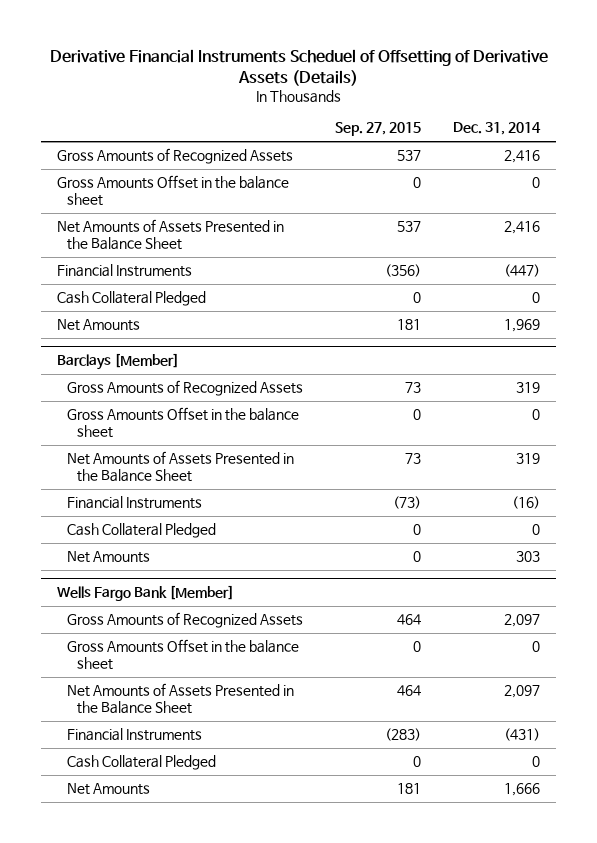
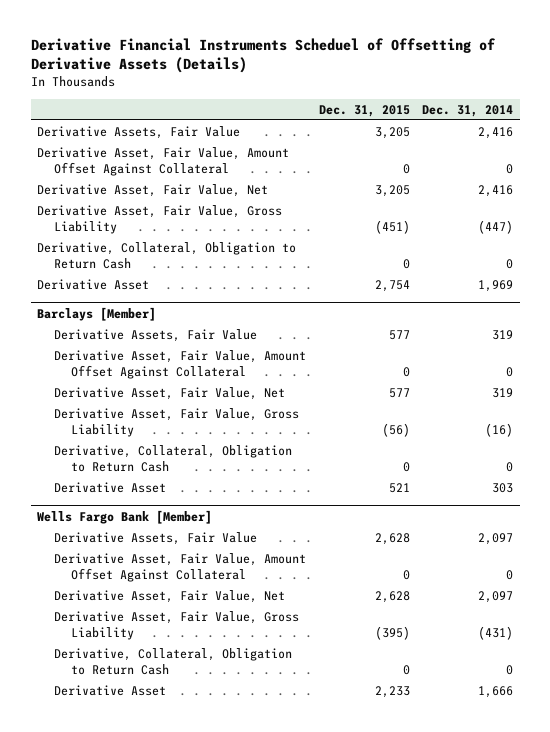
[334,122,421,137] Sep. 27, 2015 -> none
none -> [318,104,410,117] Dec. 31, 2015
[57,148,294,165] Gross Amounts of Recognized Assets -> [36,125,240,139] Derivative Assets, Fair Value
[57,175,290,207] Gross Amounts Offset in the balance sheet -> [36,146,289,176] Derivative Asset, Fair Value, Amount Offset Against Collateral
[57,219,285,251] Net Amounts of Assets Presented in the Balance Sheet -> [36,183,268,197] Derivative Asset, Fair Value, Net
[57,264,193,278] Financial Instruments -> [36,204,282,234] Derivative Asset, Fair Value, Gross Liability
[57,291,207,307] Cash Collateral Pledged -> [36,241,296,269] Derivative, Collateral, Obligation to Return Cash
[57,319,141,332] Net Amounts -> [36,278,149,290] Derivative Asset
[66,380,303,397] Gross Amounts of Recognized Assets -> [53,328,257,342] Derivative Assets, Fair Value
[66,407,299,439] Gross Amounts Offset in the balance sheet -> [53,349,306,379] Derivative Asset, Fair Value, Amount Offset Against Collateral
[66,451,294,483] Net Amounts of Assets Presented in the Balance Sheet -> [53,386,285,400] Derivative Asset, Fair Value, Net
[66,496,202,510] Financial Instruments -> [53,407,299,437] Derivative Asset, Fair Value, Gross Liability
[66,523,216,539] Cash Collateral Pledged -> [53,444,292,472] Derivative, Collateral, Obligation to Return Cash
[66,551,150,564] Net Amounts -> [53,481,166,493] Derivative Asset
[66,612,303,629] Gross Amounts of Recognized Assets -> [53,531,257,545] Derivative Assets, Fair Value
[66,639,299,671] Gross Amounts Offset in the balance sheet -> [53,552,306,582] Derivative Asset, Fair Value, Amount Offset Against Collateral
[66,683,294,715] Net Amounts of Assets Presented in the Balance Sheet -> [53,589,285,603] Derivative Asset, Fair Value, Net
[66,728,202,742] Financial Instruments -> [53,610,299,640] Derivative Asset, Fair Value, Gross Liability
[66,755,216,771] Cash Collateral Pledged -> [53,647,292,675] Derivative, Collateral, Obligation to Return Cash
[66,783,150,796] Net Amounts -> [53,684,166,696] Derivative Asset

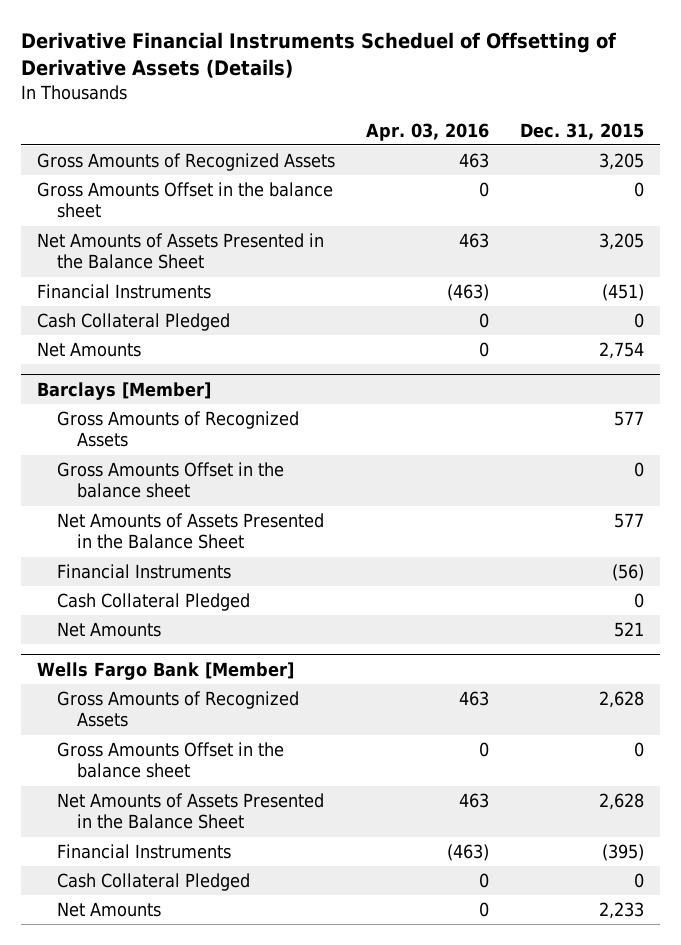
[422,104,514,117] Dec. 31, 2014 -> none
none -> [365,122,489,141] Apr. 03, 2016
[36,125,240,139] Derivative Assets, Fair Value -> [36,152,335,171] Gross Amounts of Recognized Assets
[36,146,289,176] Derivative Asset, Fair Value, Amount Offset Against Collateral -> [36,181,333,219] Gross Amounts Offset in the balance sheet
[36,183,268,197] Derivative Asset, Fair Value, Net -> [36,232,324,270] Net Amounts of Assets Presented in the Balance Sheet
[36,204,282,234] Derivative Asset, Fair Value, Gross Liability -> [36,283,211,299] Financial Instruments
[36,241,296,269] Derivative, Collateral, Obligation to Return Cash -> [36,312,230,331] Cash Collateral Pledged
[36,278,149,290] Derivative Asset -> [36,341,141,357] Net Amounts
[53,328,257,342] Derivative Assets, Fair Value -> [57,410,300,448] Gross Amounts of Recognized Assets
[53,349,306,379] Derivative Asset, Fair Value, Amount Offset Against Collateral -> [57,461,285,499] Gross Amounts Offset in the balance sheet
[53,386,285,400] Derivative Asset, Fair Value, Net -> [57,512,325,550] Net Amounts of Assets Presented in the Balance Sheet
[53,407,299,437] Derivative Asset, Fair Value, Gross Liability -> [57,563,232,579] Financial Instruments
[53,444,292,472] Derivative, Collateral, Obligation to Return Cash -> [57,592,251,611] Cash Collateral Pledged
[53,481,166,493] Derivative Asset -> [57,621,162,637] Net Amounts
[53,531,257,545] Derivative Assets, Fair Value -> [57,690,300,728] Gross Amounts of Recognized Assets
[53,552,306,582] Derivative Asset, Fair Value, Amount Offset Against Collateral -> [57,741,285,779] Gross Amounts Offset in the balance sheet
[53,589,285,603] Derivative Asset, Fair Value, Net -> [57,792,325,830] Net Amounts of Assets Presented in the Balance Sheet
[53,610,299,640] Derivative Asset, Fair Value, Gross Liability -> [57,843,232,859] Financial Instruments
[53,647,292,675] Derivative, Collateral, Obligation to Return Cash -> [57,872,251,891] Cash Collateral Pledged
[53,684,166,696] Derivative Asset -> [57,901,162,917] Net Amounts

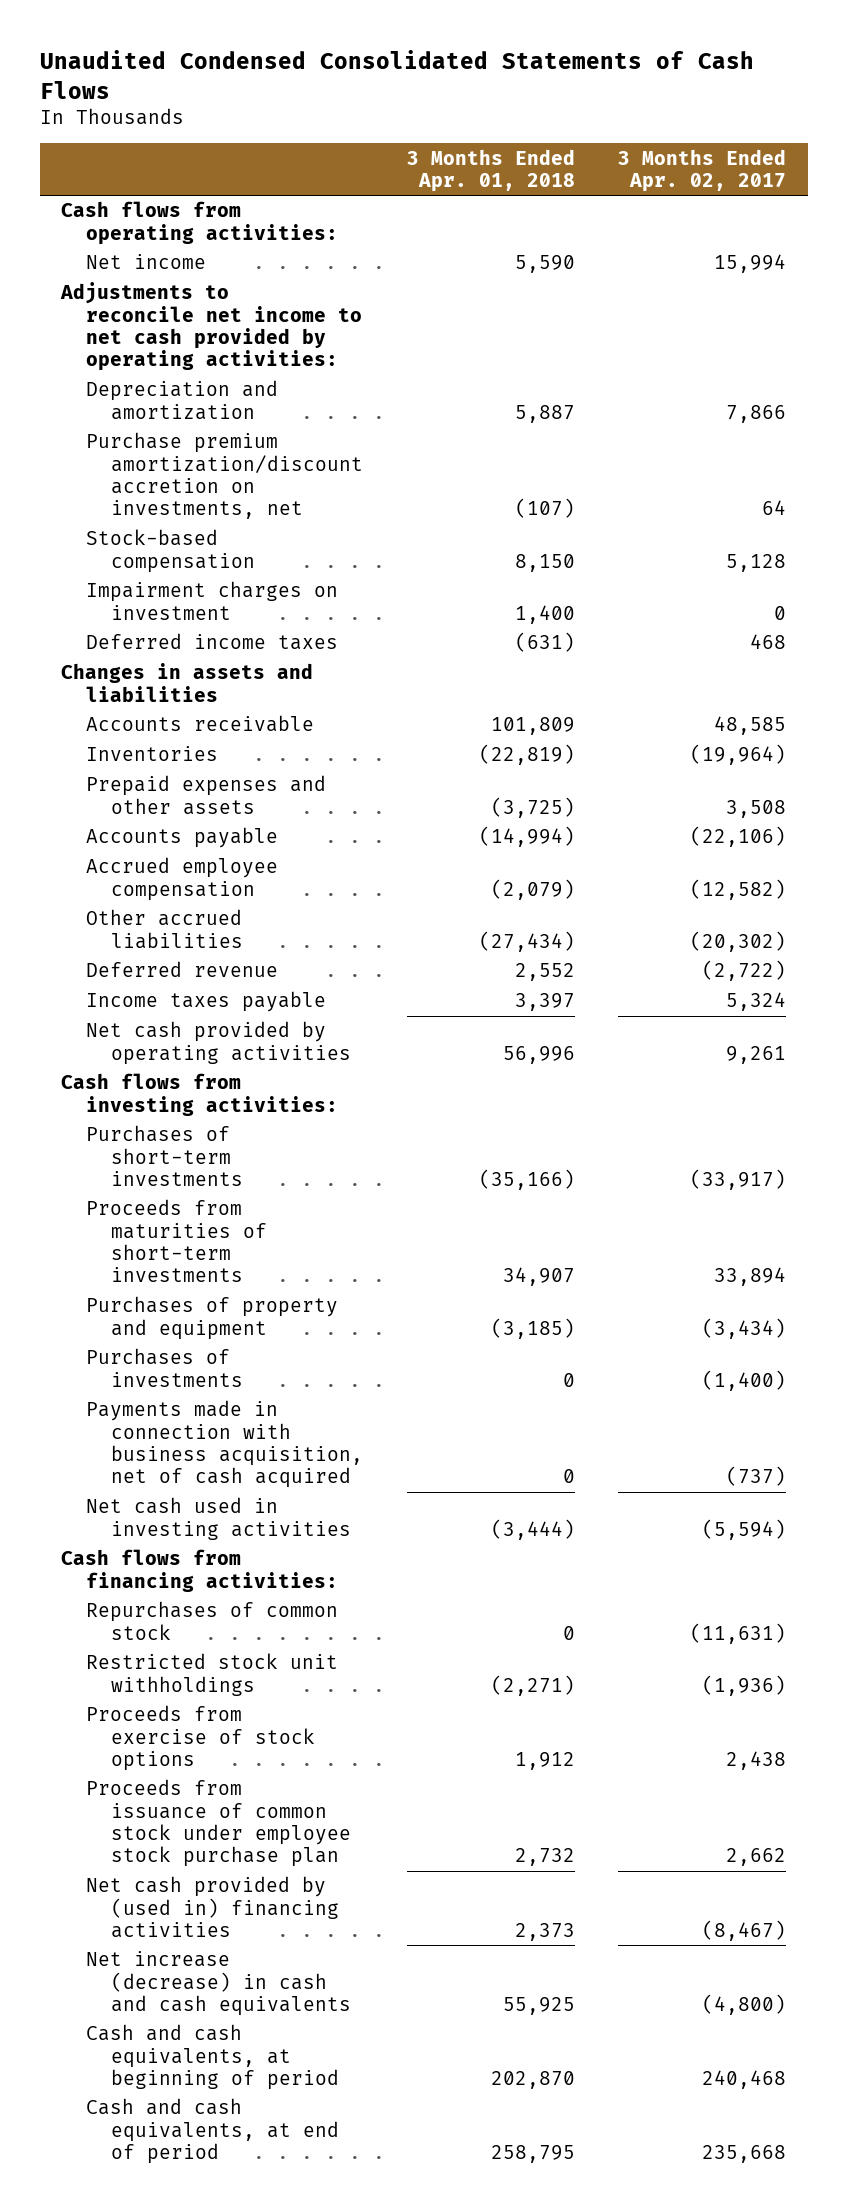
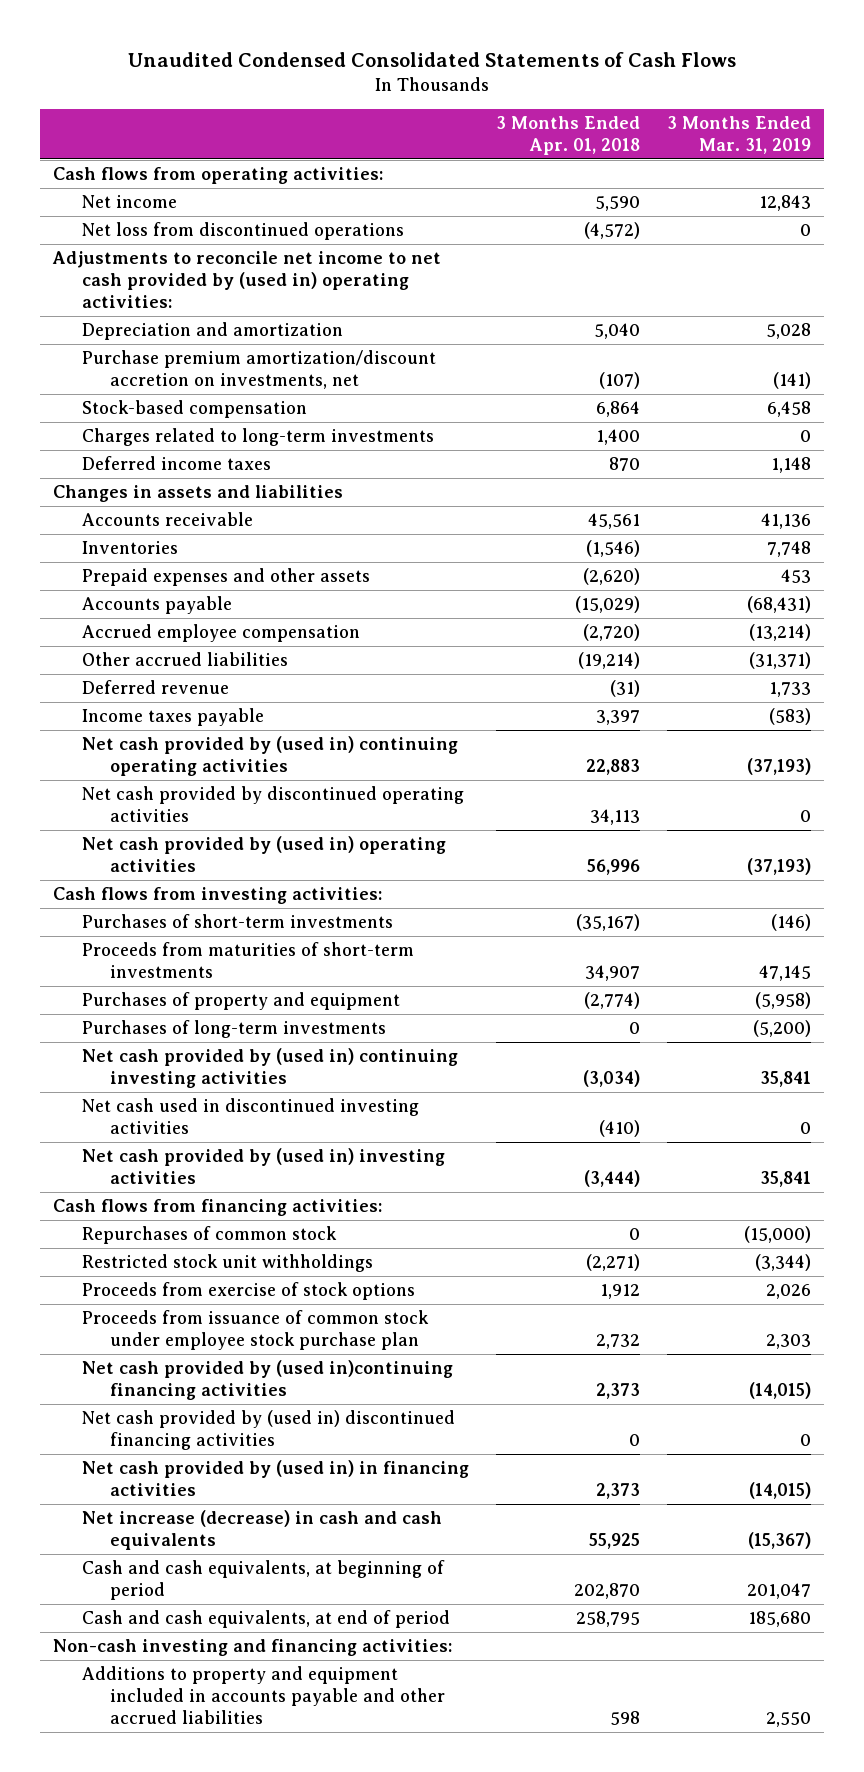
[618,148,787,192] 3 Months Ended Apr. 02, 2017 -> none
none -> [666,116,811,155] 3 Months Ended Mar. 31, 2019
none -> [81,222,404,241] Net loss from discontinued operations
[60,282,363,372] Adjustments to reconcile net income to net cash provided by operating activities: -> [52,251,442,308] Adjustments to reconcile net income to net cash provided by (used in) operating activities:
[514,404,575,423] 5,887 -> [593,323,640,340] 5,040
[514,553,575,572] 8,150 -> [595,401,640,418] 6,864
[86,581,339,620] Impairment charges on investment -> [81,428,434,447] Charges related to long-term investments
[514,632,575,653] (631) -> [608,457,640,472] 870
[490,717,575,736] 101,809 -> [587,513,640,530] 45,561
[478,744,575,766] (22,819) -> [585,540,640,558] (1,546)
[490,796,575,818] (3,725) -> [582,568,640,586] (2,620)
[478,826,575,848] (14,994) -> [574,596,640,614] (15,029)
[490,878,575,900] (2,079) -> [582,624,640,642] (2,720)
[478,930,575,952] (27,434) -> [577,652,640,670] (19,214)
[514,963,575,982] 2,552 -> [609,680,640,698] (31)
none -> [81,736,458,777] Net cash provided by (used in) continuing operating activities
none -> [81,786,464,823] Net cash provided by discontinued operating activities
[86,1021,352,1065] Net cash provided by operating activities -> [81,836,446,873] Net cash provided by (used in) operating activities
[478,1169,575,1191] (35,166) -> [575,914,640,932] (35,167)
[86,1400,364,1489] Payments made in connection with business acquisition, net of cash acquired -> none
[490,1317,575,1339] (3,185) -> [583,992,640,1010] (2,774)
[86,1348,244,1387] Purchases of investments -> [81,1020,386,1039] Purchases of long-term investments
none -> [81,1048,458,1089] Net cash provided by (used in) continuing investing activities
none -> [81,1098,419,1135] Net cash used in discontinued investing activities
[86,1497,352,1540] Net cash used in investing activities -> [81,1148,445,1185] Net cash provided by (used in) investing activities
none -> [81,1360,453,1401] Net cash provided by (used in)continuing financing activities
none -> [81,1410,455,1451] Net cash provided by (used in) discontinued financing activities
[86,1876,340,1939] Net cash provided by (used in) financing activities -> [81,1460,469,1497] Net cash provided by (used in) in financing activities
none -> [53,1639,453,1657] Non-cash investing and financing activities:
none -> [81,1666,445,1724] Additions to property and equipment included in accounts payable and other accrued liabilities

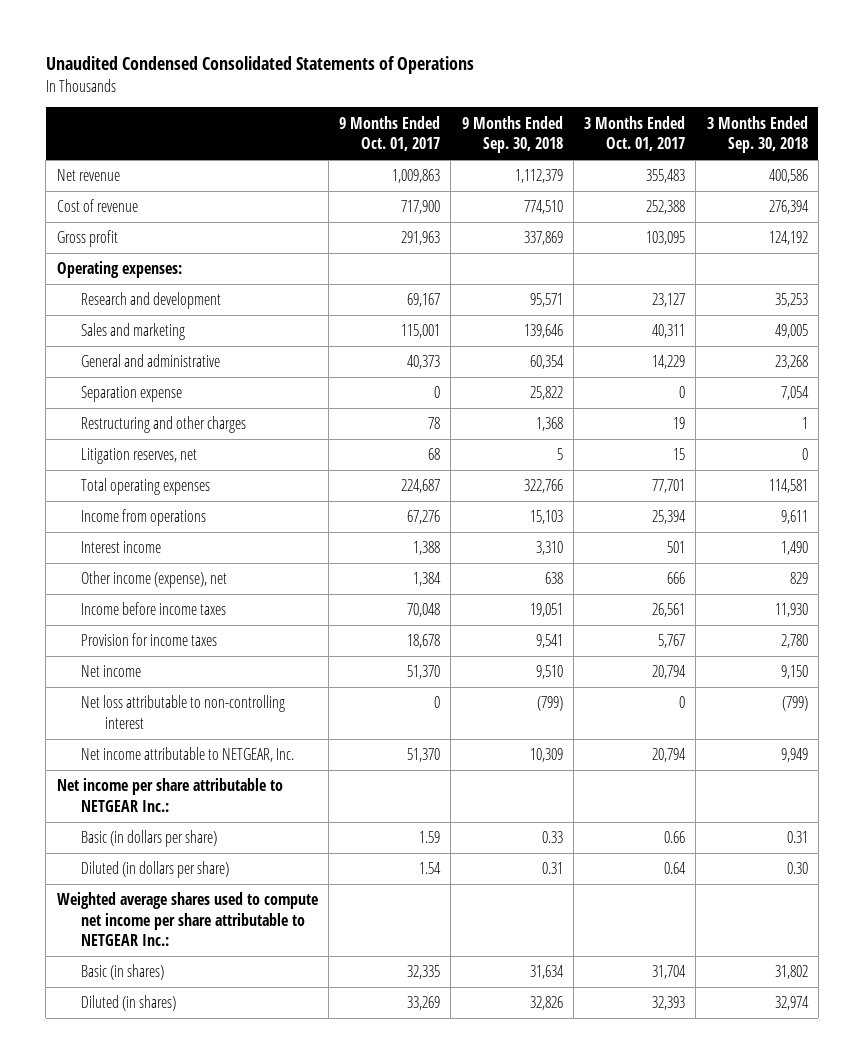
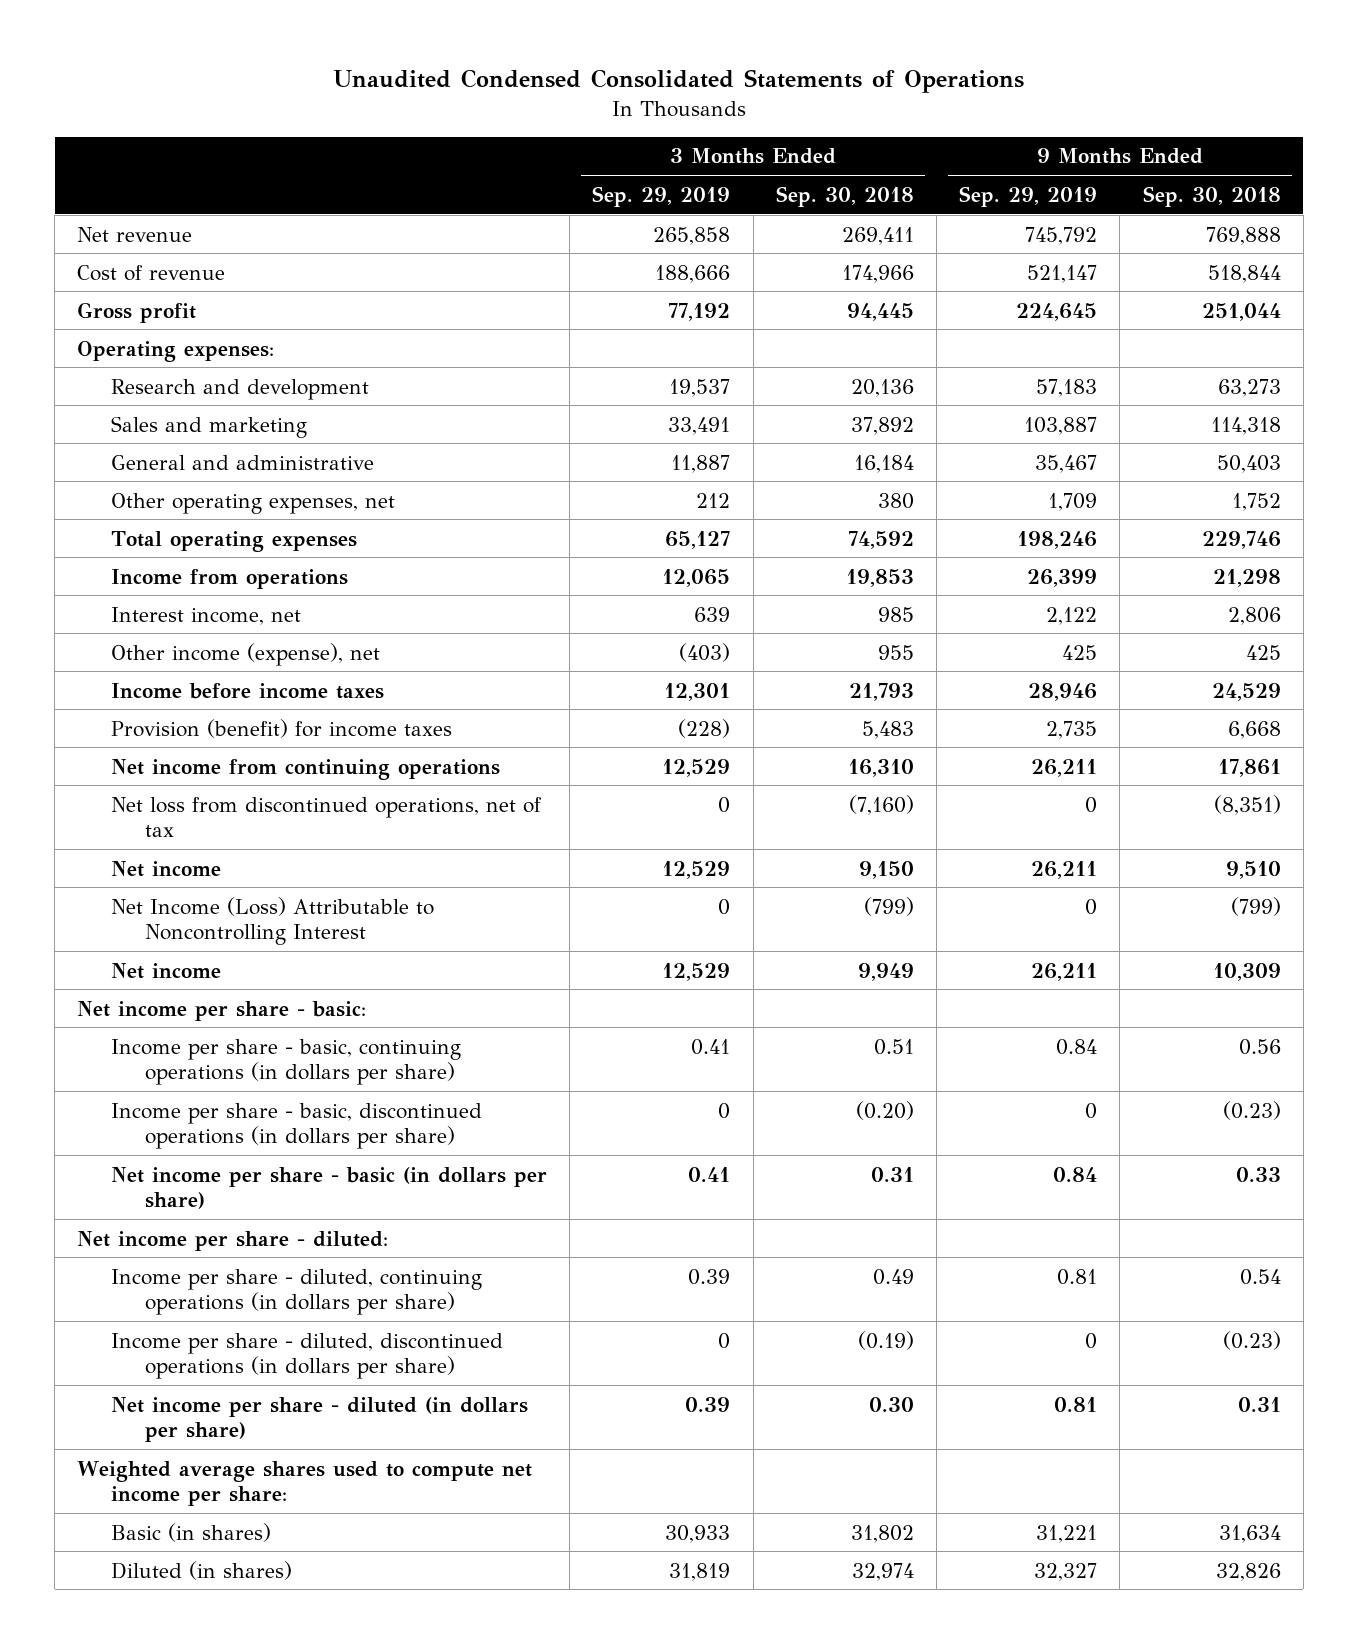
[339,115,441,151] 9 Months Ended Oct. 01, 2017 -> none
[584,115,686,151] 3 Months Ended Oct. 01, 2017 -> none
none -> [592,185,731,207] Sep. 29, 2019
none -> [959,185,1098,207] Sep. 29, 2019
[514,169,563,184] 1,112,379 -> [1205,226,1281,245] 769,888
[768,169,808,184] 400,586 -> [841,226,914,245] 269,411
[523,200,563,215] 774,510 -> [1207,264,1281,283] 518,844
[768,200,809,215] 276,394 -> [841,264,914,283] 174,966
[523,231,563,246] 337,869 -> [1201,302,1281,321] 251,044
[768,231,808,246] 124,192 -> [846,302,914,321] 94,445
[80,386,182,403] Separation expense -> none
[80,416,246,434] Restructuring and other charges -> none
[80,448,197,465] Litigation reserves, net -> none
[529,293,563,308] 95,571 -> [1217,378,1281,397] 63,273
[774,293,808,308] 35,253 -> [850,378,914,397] 20,136
[523,324,563,339] 139,646 -> [1210,416,1281,435] 114,318
[774,324,808,339] 49,005 -> [850,416,914,435] 37,892
[529,355,564,370] 60,354 -> [1216,454,1281,473] 50,403
[774,355,808,370] 23,268 -> [853,454,914,473] 16,184
none -> [111,492,396,514] Other operating expenses, net
[523,479,563,494] 322,766 -> [1201,530,1281,549] 229,746
[768,479,808,494] 114,581 -> [847,530,914,549] 74,592
[529,510,563,525] 15,103 -> [1212,568,1281,587] 21,298
[780,510,808,525] 9,611 -> [845,568,914,587] 19,853
[80,541,161,554] Interest income -> [111,606,302,625] Interest income, net
[535,541,563,556] 3,310 -> [1227,606,1281,625] 2,806
[780,541,808,556] 1,490 -> [877,606,914,622] 985
[544,572,563,585] 638 -> [1245,644,1281,660] 425
[789,572,808,585] 829 -> [877,644,914,660] 955
[529,603,563,618] 19,051 -> [1211,682,1281,701] 24,529
[774,603,808,618] 11,930 -> [848,682,914,701] 21,793
[80,633,217,647] Provision for income taxes -> [111,718,453,738] Provision (benefit) for income taxes
[535,634,563,649] 9,541 -> [1227,720,1281,739] 6,668
[780,634,808,649] 2,780 -> [861,720,914,739] 5,483
none -> [111,758,501,780] Net income from continuing operations
none -> [111,796,543,837] Net loss from discontinued operations, net of tax
[56,778,283,812] Net income per share attributable to NETGEAR Inc.: -> none
[80,695,285,729] Net loss attributable to non-controlling interest -> [111,896,435,945] Net Income (Loss) Attributable to Noncontrolling Interest
[80,747,294,763] Net income attributable to NETGEAR, Inc. -> [111,962,222,979] Net income
none -> [77,1000,367,1021] Net income per share - basic:
none -> [111,1038,462,1085] Income per share - basic, continuing operations (in dollars per share)
none -> [111,1102,483,1149] Income per share - basic, discontinued operations (in dollars per share)
[80,830,217,848] Basic (in dollars per share) -> [111,1166,548,1209] Net income per share - basic (in dollars per share)
none -> [77,1230,389,1251] Net income per share - diluted:
none -> [111,1268,483,1315] Income per share - diluted, continuing operations (in dollars per share)
none -> [111,1332,504,1379] Income per share - diluted, discontinued operations (in dollars per share)
[80,861,229,879] Diluted (in dollars per share) -> [111,1396,529,1442] Net income per share - diluted (in dollars per share)
[56,892,318,946] Weighted average shares used to compute net income per share attributable to NETGEAR Inc.: -> [77,1460,533,1506] Weighted average shares used to compute net income per share:

